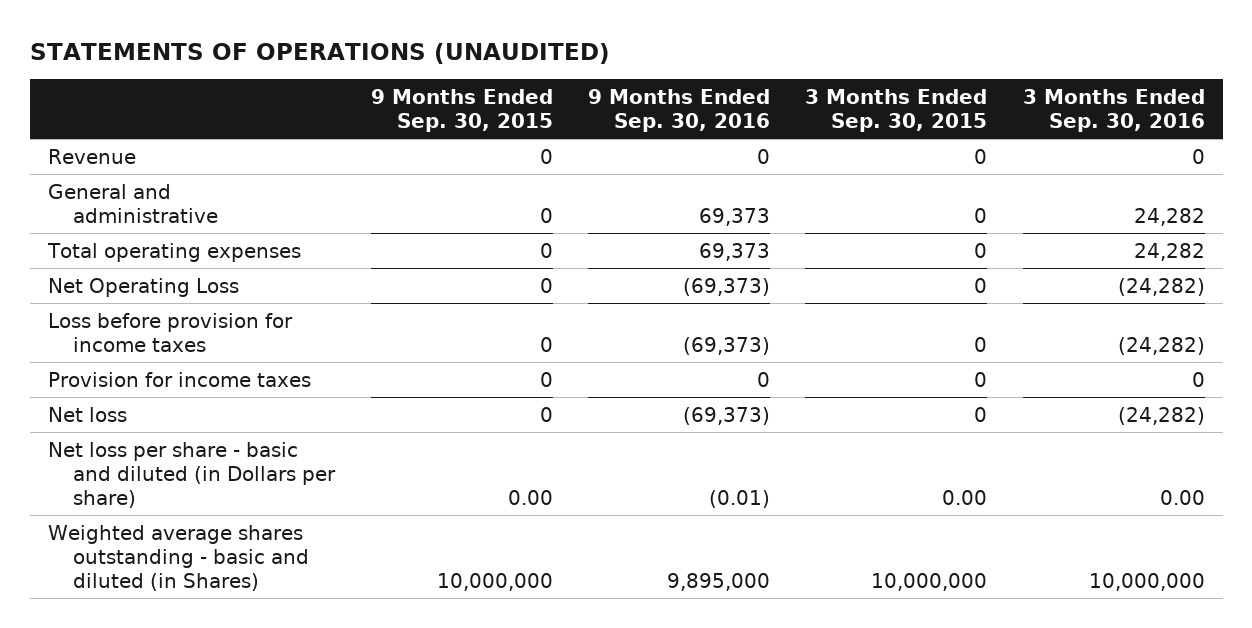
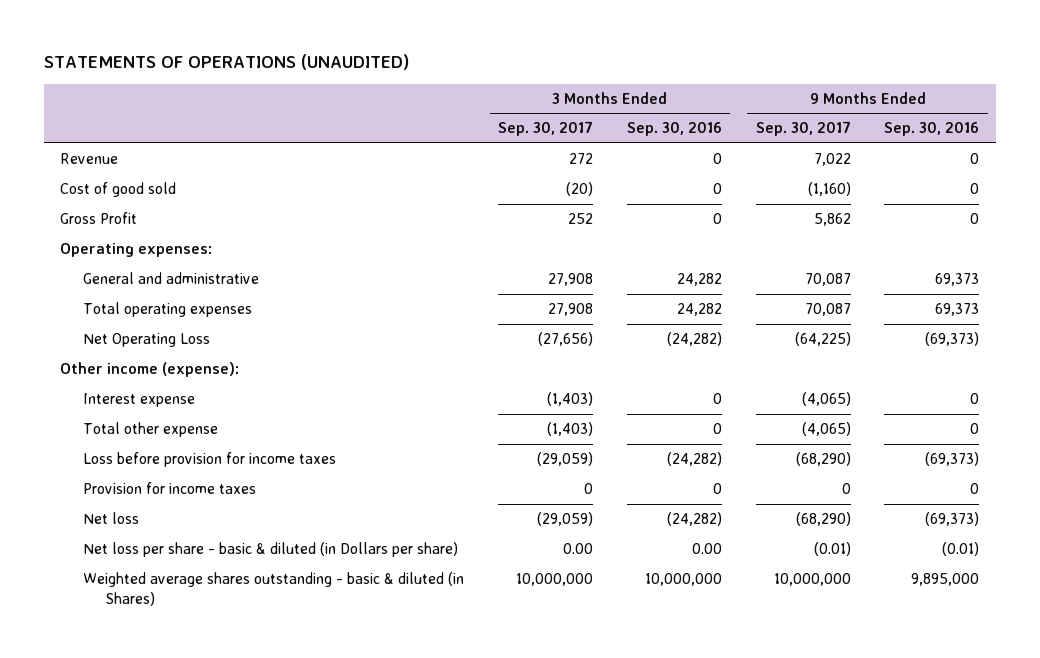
[370,88,553,132] 9 Months Ended Sep. 30, 2015 -> none
[805,88,988,132] 3 Months Ended Sep. 30, 2015 -> none
none -> [498,121,594,137] Sep. 30, 2017
none -> [755,121,851,137] Sep. 30, 2017
none -> [60,182,177,198] Cost of good sold
none -> [60,212,138,225] Gross Profit
none -> [60,243,213,258] Operating expenses:
none -> [60,362,240,378] Other income (expense):
none -> [83,393,196,408] Interest expense
none -> [83,422,219,438] Total other expense
[47,441,337,508] Net loss per share - basic and diluted (in Dollars per share) -> [83,542,459,558] Net loss per share - basic & diluted (in Dollars per share)
[47,524,310,591] Weighted average shares outstanding - basic and diluted (in Shares) -> [83,572,465,607] Weighted average shares outstanding - basic & diluted (in Shares)

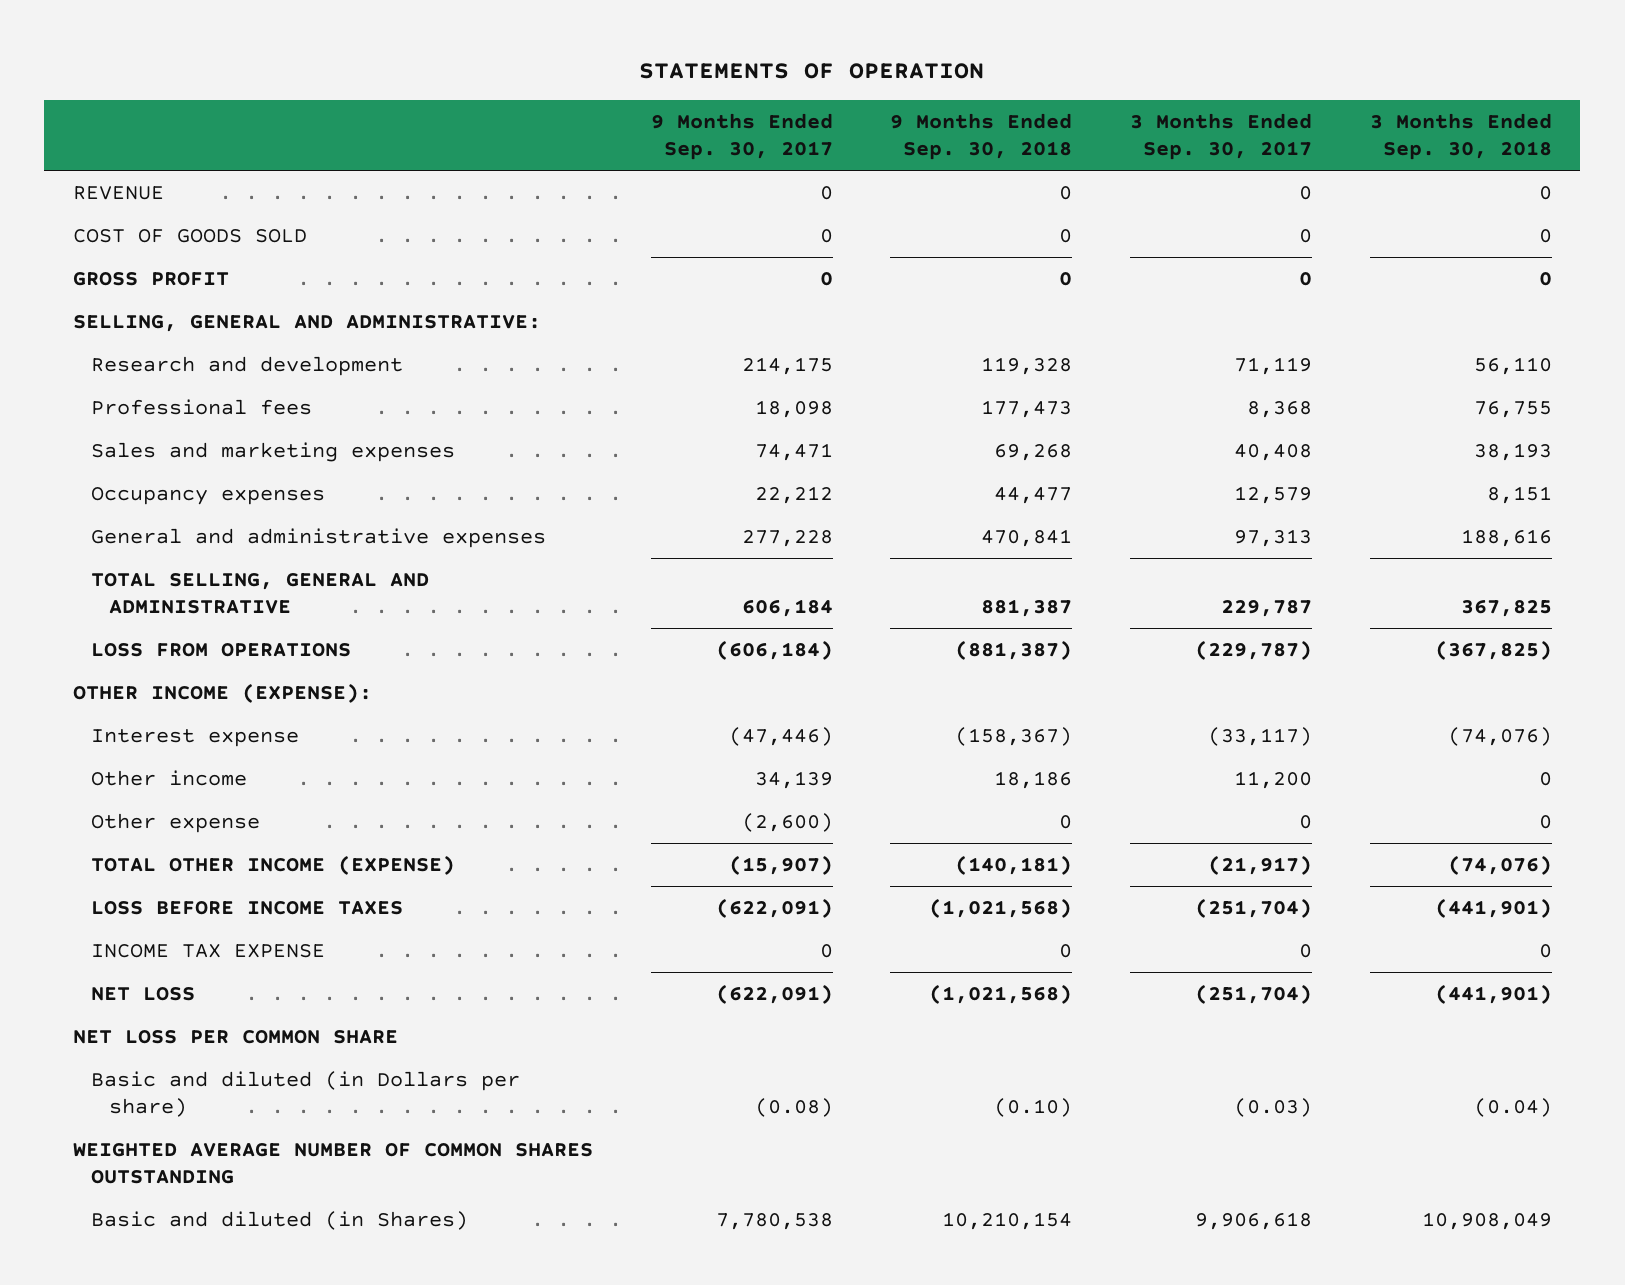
[43,53,409,70] STATEMENTS OF OPERATIONS (UNAUDITED) -> [639,63,985,80] STATEMENTS OF OPERATION
[626,122,722,137] Sep. 30, 2016 -> none
[884,122,980,137] Sep. 30, 2016 -> none
none -> [890,112,1073,161] 9 Months Ended Sep. 30, 2018
none -> [1369,112,1552,161] 3 Months Ended Sep. 30, 2018
[60,243,213,258] Operating expenses: -> none
[83,302,253,318] Total operating expenses -> none
[60,153,119,165] Revenue -> [73,185,165,200] REVENUE
[569,153,594,165] 272 -> [1298,185,1312,200] 0
[813,153,851,167] 7,022 -> [819,185,833,200] 0
[60,182,177,198] Cost of good sold -> [73,228,308,243] COST OF GOODS SOLD
[566,182,594,197] (20) -> [1298,228,1312,243] 0
[807,182,851,197] (1,160) -> [819,228,833,243] 0
[60,212,138,225] Gross Profit -> [73,271,230,286] GROSS PROFIT
[568,213,594,225] 252 -> [1298,271,1312,286] 0
[813,213,851,227] 5,862 -> [819,271,833,286] 0
none -> [73,314,542,332] SELLING, GENERAL AND ADMINISTRATIVE:
none -> [91,355,404,376] Research and development
none -> [91,398,313,415] Professional fees
none -> [91,441,456,462] Sales and marketing expenses
none -> [91,486,326,505] Occupancy expenses
[83,272,260,285] General and administrative -> [91,527,547,548] General and administrative expenses
[548,273,594,287] 27,908 -> [1233,528,1312,547] 97,313
[804,273,851,287] 70,087 -> [741,529,833,547] 277,228
none -> [91,572,430,615] TOTAL SELLING, GENERAL AND ADMINISTRATIVE
[83,333,211,348] Net Operating Loss -> [91,642,352,657] LOSS FROM OPERATIONS
[538,332,594,347] (27,656) -> [1194,639,1312,660] (229,787)
[794,332,851,347] (64,225) -> [715,639,833,660] (606,184)
[60,362,240,378] Other income (expense): -> [73,682,373,703] OTHER INCOME (EXPENSE):
[547,392,594,407] (1,403) -> [1207,726,1312,746] (33,117)
[801,392,851,407] (4,065) -> [728,726,833,746] (47,446)
none -> [91,769,248,786] Other income
none -> [91,812,261,833] Other expense
[83,422,219,438] Total other expense -> [91,854,456,875] TOTAL OTHER INCOME (EXPENSE)
[547,422,594,437] (1,403) -> [1207,854,1312,875] (21,917)
[801,422,851,437] (4,065) -> [728,854,833,875] (15,907)
[83,452,337,468] Loss before provision for income taxes -> [91,900,404,915] LOSS BEFORE INCOME TAXES
[537,452,594,467] (29,059) -> [1194,897,1312,918] (251,704)
[795,452,851,467] (68,290) -> [715,897,833,918] (622,091)
[83,482,257,495] Provision for income taxes -> [91,943,326,958] INCOME TAX EXPENSE
[83,512,140,525] Net loss -> [91,986,196,1001] NET LOSS
[537,512,594,527] (29,059) -> [1194,983,1312,1004] (251,704)
[795,512,851,527] (68,290) -> [715,983,833,1004] (622,091)
none -> [73,1029,399,1044] NET LOSS PER COMMON SHARE
[83,542,459,558] Net loss per share - basic & diluted (in Dollars per share) -> [91,1070,521,1118] Basic and diluted (in Dollars per share)
[563,543,594,555] 0.00 -> [1233,1098,1312,1118] (0.03)
[813,542,851,557] (0.01) -> [754,1098,833,1118] (0.08)
none -> [73,1142,594,1185] WEIGHTED AVERAGE NUMBER OF COMMON SHARES OUTSTANDING
[83,572,465,607] Weighted average shares outstanding - basic & diluted (in Shares) -> [91,1210,469,1230] Basic and diluted (in Shares)
[516,573,594,587] 10,000,000 -> [1194,1211,1312,1230] 9,906,618
[773,573,851,587] 10,000,000 -> [715,1212,833,1230] 7,780,538

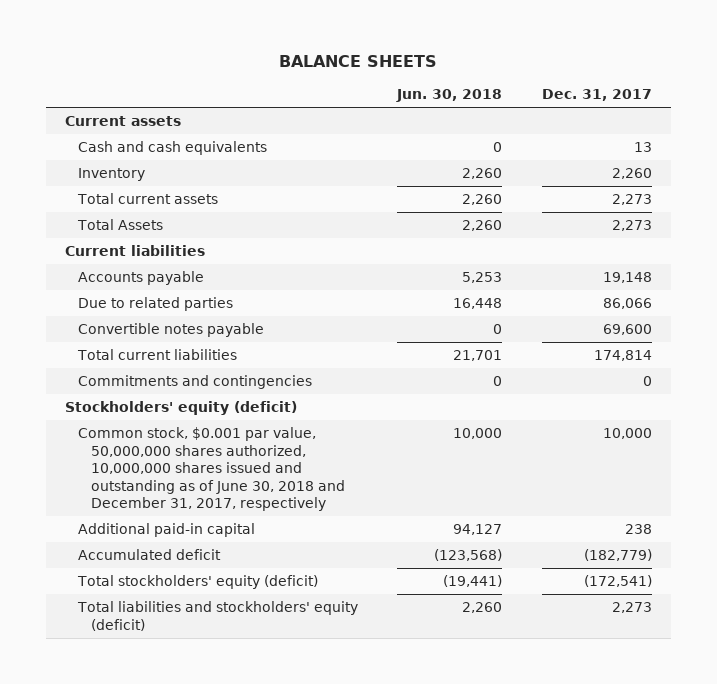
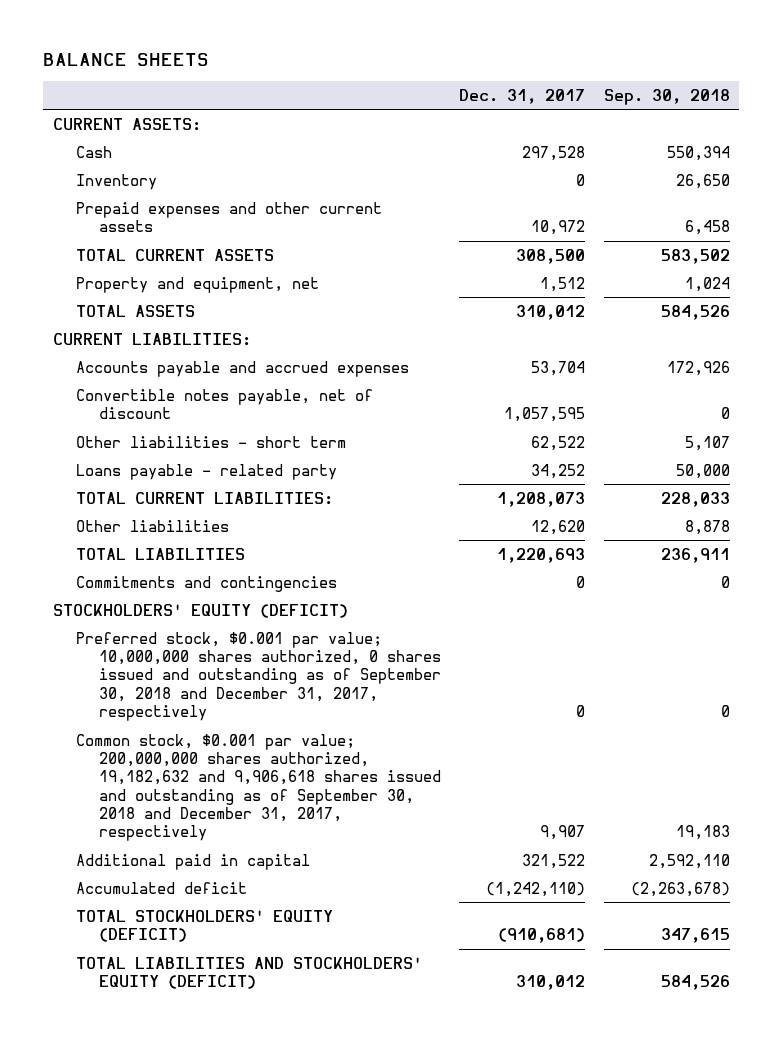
[396,89,503,103] Jun. 30, 2018 -> none
none -> [603,88,730,105] Sep. 30, 2018
[78,271,205,286] Accounts payable -> none
[78,297,234,312] Due to related parties -> none
[65,116,182,127] Current assets -> [52,117,201,131] CURRENT ASSETS:
[78,141,268,156] Cash and cash equivalents -> [75,145,112,158] Cash
[633,142,652,153] 13 -> [522,145,586,161] 297,528
[611,168,652,180] 2,260 -> [576,173,586,186] 0
none -> [75,201,382,233] Prepaid expenses and other current assets
[77,193,219,205] Total current assets -> [75,248,274,261] TOTAL CURRENT ASSETS
[611,194,652,206] 2,273 -> [516,248,586,264] 308,500
none -> [75,276,319,293] Property and equipment, net
[77,219,164,231] Total Assets -> [75,304,195,317] TOTAL ASSETS
[611,220,652,232] 2,273 -> [516,304,586,320] 310,012
[65,245,206,257] Current liabilities -> [52,332,251,346] CURRENT LIABILITIES:
none -> [75,360,409,377] Accounts payable and accrued expenses
[78,323,265,338] Convertible notes payable -> [75,388,373,420] Convertible notes payable, net of discount
[602,324,652,336] 69,600 -> [504,407,586,423] 1,057,595
none -> [75,435,346,448] Other liabilities - short term
none -> [75,463,337,480] Loans payable - related party
[77,349,238,361] Total current liabilities -> [75,491,333,505] TOTAL CURRENT LIABILITIES:
[593,350,652,362] 174,814 -> [497,491,586,507] 1,208,073
none -> [75,519,229,532] Other liabilities
none -> [75,547,245,560] TOTAL LIABILITIES
[65,401,298,416] Stockholders' equity (deficit) -> [52,603,348,618] STOCKHOLDERS' EQUITY (DEFICIT)
none -> [75,631,441,722] Preferred stock, $0.001 par value; 10,000,000 shares authorized, 0 shares issued and outstanding as of September 30, 2018 and December 31, 2017, respectively
[78,427,346,512] Common stock, $0.001 par value, 50,000,000 shares authorized, 10,000,000 shares issued and outstanding as of June 30, 2018 and December 31, 2017, respectively -> [75,733,441,842] Common stock, $0.001 par value; 200,000,000 shares authorized, 19,182,632 and 9,906,618 shares issued and outstanding as of September 30, 2018 and December 31, 2017, respectively
[602,428,652,440] 10,000 -> [540,825,586,841] 9,907
[78,523,256,538] Additional paid-in capital -> [75,853,310,870] Additional paid in capital
[624,524,652,535] 238 -> [522,853,586,869] 321,522
[583,549,652,562] (182,779) -> [486,881,586,897] (1,242,110)
[77,575,319,590] Total stockholders' equity (deficit) -> [75,909,333,943] TOTAL STOCKHOLDERS' EQUITY (DEFICIT)
[583,575,652,588] (172,541) -> [498,928,586,944] (910,681)
[77,601,359,631] Total liabilities and stockholders' equity (deficit) -> [75,956,422,990] TOTAL LIABILITIES AND STOCKHOLDERS' EQUITY (DEFICIT)
[611,602,652,614] 2,273 -> [516,975,586,991] 310,012

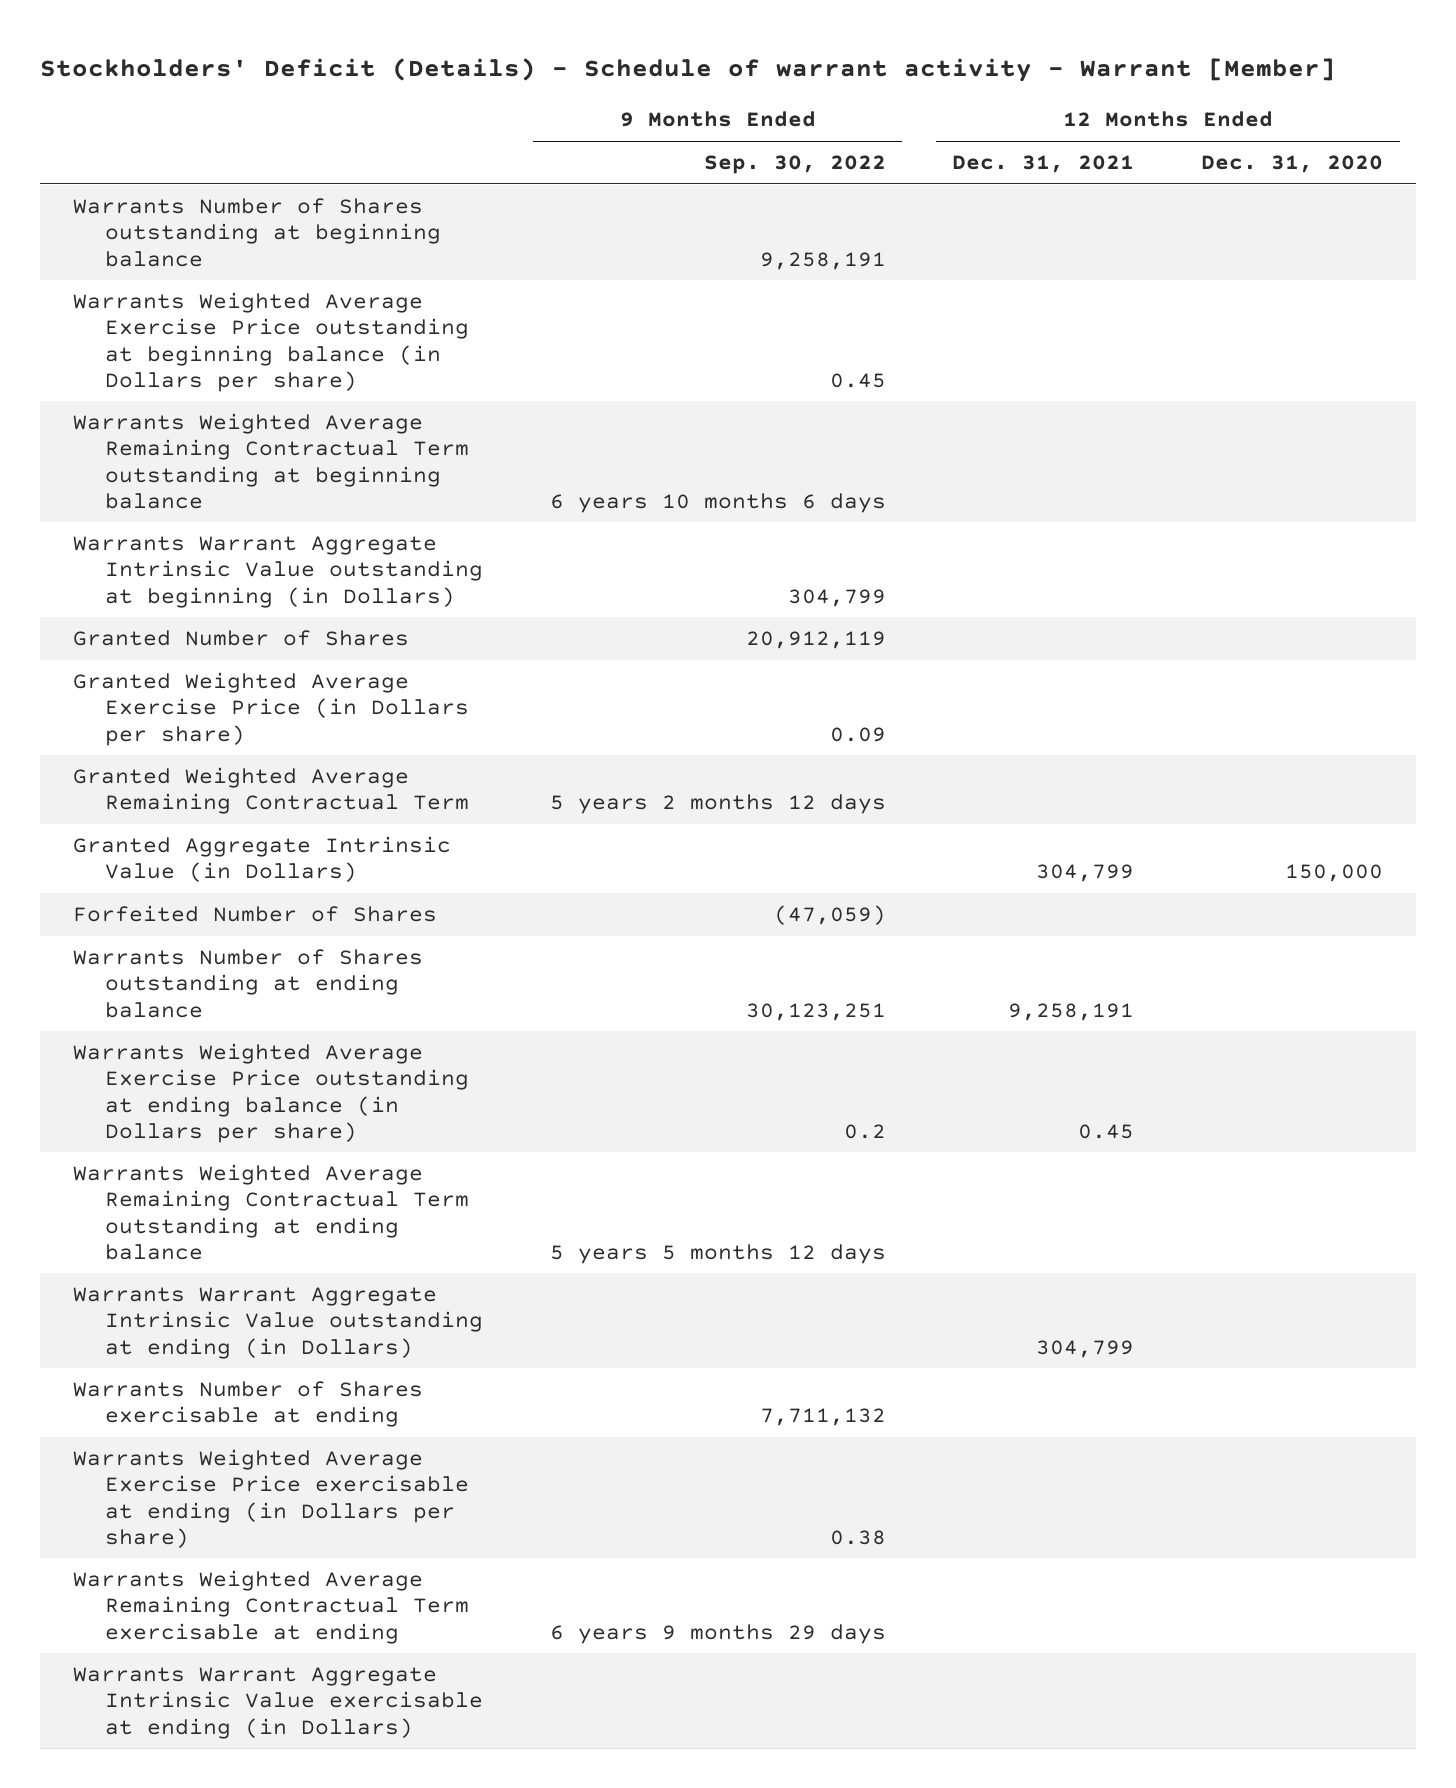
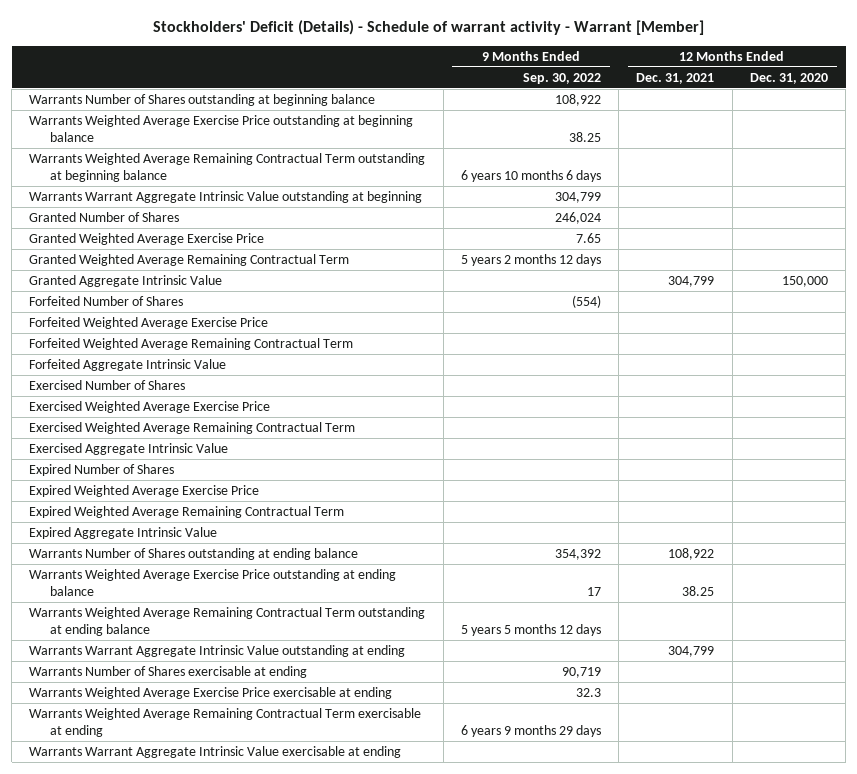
[759,251,886,270] 9,258,191 -> [554,93,601,106] 108,922
[73,292,470,392] Warrants Weighted Average Exercise Price outstanding at beginning balance (in Dollars per share) -> [29,114,414,142] Warrants Weighted Average Exercise Price outstanding at beginning balance
[829,372,886,388] 0.45 -> [568,131,601,142] 38.25
[73,536,484,608] Warrants Warrant Aggregate Intrinsic Value outstanding at beginning (in Dollars) -> [29,190,423,203] Warrants Warrant Aggregate Intrinsic Value outstanding at beginning
[745,631,886,650] 20,912,119 -> [554,211,601,224] 246,024
[73,672,470,746] Granted Weighted Average Exercise Price (in Dollars per share) -> [29,232,265,245] Granted Weighted Average Exercise Price
[829,726,886,742] 0.09 -> [575,232,601,243] 7.65
[73,836,452,883] Granted Aggregate Intrinsic Value (in Dollars) -> [29,274,223,287] Granted Aggregate Intrinsic Value
[773,905,886,926] (47,059) -> [571,294,601,308] (554)
none -> [29,316,269,329] Forfeited Weighted Average Exercise Price
none -> [29,337,354,350] Forfeited Weighted Average Remaining Contractual Term
none -> [29,358,227,371] Forfeited Aggregate Intrinsic Value
none -> [29,379,186,390] Exercised Number of Shares
none -> [29,400,271,413] Exercised Weighted Average Exercise Price
none -> [29,421,356,434] Exercised Weighted Average Remaining Contractual Term
none -> [29,442,229,455] Exercised Aggregate Intrinsic Value
none -> [29,463,175,476] Expired Number of Shares
none -> [29,484,260,497] Expired Weighted Average Exercise Price
none -> [29,505,345,518] Expired Weighted Average Remaining Contractual Term
none -> [29,526,218,539] Expired Aggregate Intrinsic Value
[745,1002,886,1021] 30,123,251 -> [554,548,601,560] 354,392
[1008,1002,1135,1021] 9,258,191 -> [668,547,715,560] 108,922
[73,1043,470,1143] Warrants Weighted Average Exercise Price outstanding at ending balance (in Dollars per share) -> [29,568,397,596] Warrants Weighted Average Exercise Price outstanding at ending balance
[843,1123,886,1139] 0.2 -> [586,586,601,596] 17
[1078,1123,1135,1139] 0.45 -> [682,585,715,596] 38.25
[73,1287,484,1359] Warrants Warrant Aggregate Intrinsic Value outstanding at ending (in Dollars) -> [29,644,406,657] Warrants Warrant Aggregate Intrinsic Value outstanding at ending
[759,1408,886,1427] 7,711,132 -> [561,666,601,678] 90,719
[73,1449,470,1548] Warrants Weighted Average Exercise Price exercisable at ending (in Dollars per share) -> [29,686,393,699] Warrants Weighted Average Exercise Price exercisable at ending
[829,1529,886,1545] 0.38 -> [575,687,601,697] 32.3
[73,1667,484,1739] Warrants Warrant Aggregate Intrinsic Value exercisable at ending (in Dollars) -> [29,745,402,758] Warrants Warrant Aggregate Intrinsic Value exercisable at ending

